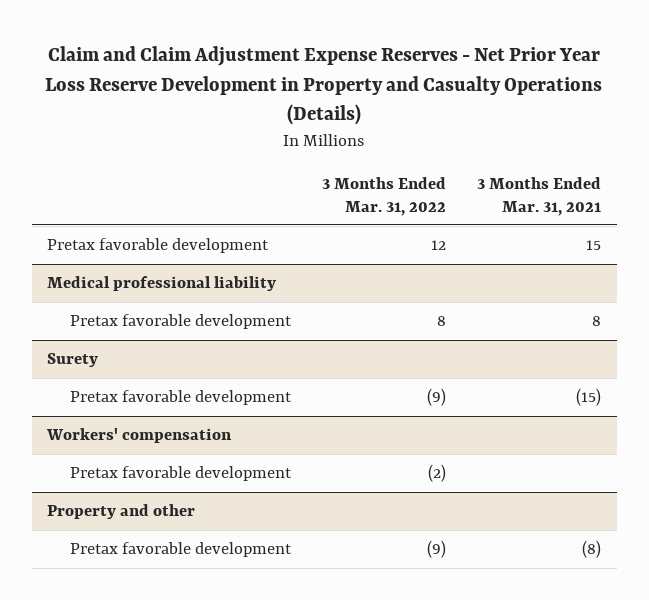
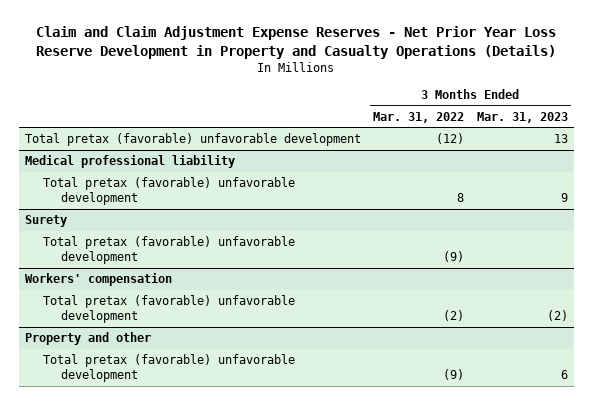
[477,177,602,216] 3 Months Ended Mar. 31, 2021 -> none
none -> [476,111,568,123] Mar. 31, 2023
[47,238,270,254] Pretax favorable development -> [25,133,362,147] Total pretax (favorable) unfavorable development
[430,240,446,251] 12 -> [436,133,465,145] (12)
[69,314,292,330] Pretax favorable development -> [42,177,295,206] Total pretax (favorable) unfavorable development
[69,390,292,406] Pretax favorable development -> [42,236,295,265] Total pretax (favorable) unfavorable development
[69,466,292,482] Pretax favorable development -> [42,295,295,324] Total pretax (favorable) unfavorable development
[69,542,292,558] Pretax favorable development -> [42,354,295,383] Total pretax (favorable) unfavorable development

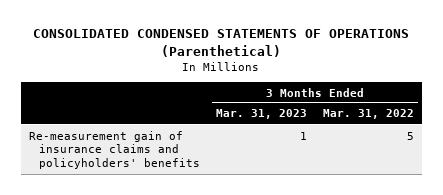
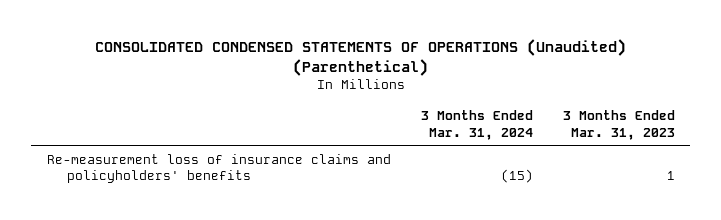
[33,29,410,57] CONSOLIDATED CONDENSED STATEMENTS OF OPERATIONS (Parenthetical) -> [94,38,626,76] CONSOLIDATED CONDENSED STATEMENTS OF OPERATIONS (Unaudited) (Parenthetical)
[322,109,414,120] Mar. 31, 2022 -> none
none -> [420,110,533,140] 3 Months Ended Mar. 31, 2024
[29,130,200,170] Re-measurement gain of insurance claims and policyholders' benefits -> [46,153,391,184] Re-measurement loss of insurance claims and policyholders' benefits

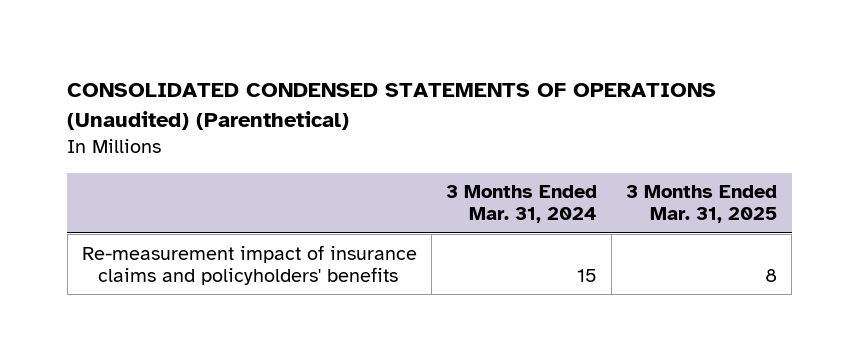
[562,110,675,140] 3 Months Ended Mar. 31, 2023 -> none
none -> [626,185,778,224] 3 Months Ended Mar. 31, 2025
[46,153,391,184] Re-measurement loss of insurance claims and policyholders' benefits -> [81,244,417,285] Re-measurement impact of insurance claims and policyholders' benefits
[500,169,533,184] (15) -> [576,268,597,282] 15

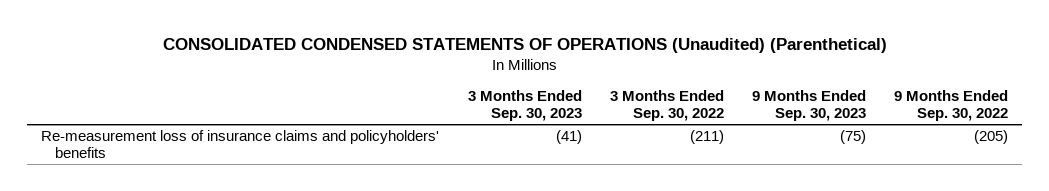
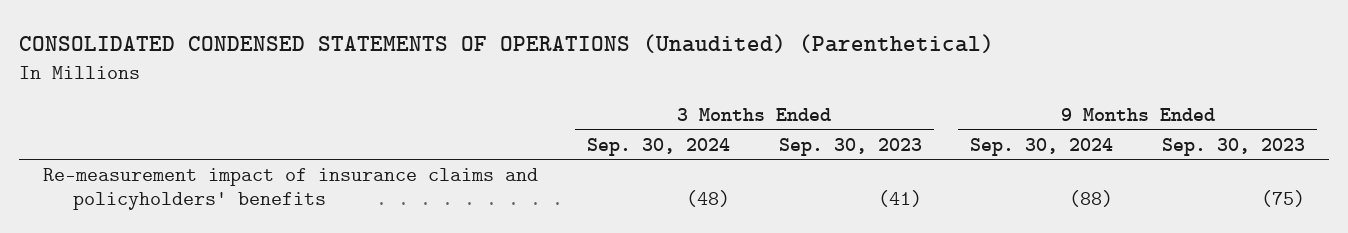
[609,90,724,122] 3 Months Ended Sep. 30, 2022 -> none
[894,90,1009,122] 9 Months Ended Sep. 30, 2022 -> none
none -> [587,137,731,156] Sep. 30, 2024
none -> [970,137,1114,156] Sep. 30, 2024
[41,130,440,159] Re-measurement loss of insurance claims and policyholders' benefits -> [43,168,539,211] Re-measurement impact of insurance claims and policyholders' benefits

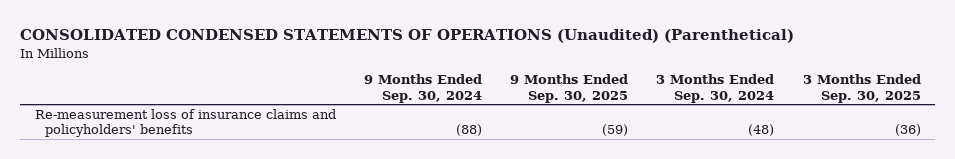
[778,137,922,156] Sep. 30, 2023 -> none
[1161,137,1305,156] Sep. 30, 2023 -> none
none -> [510,74,629,103] 9 Months Ended Sep. 30, 2025
none -> [802,74,921,103] 3 Months Ended Sep. 30, 2025
[43,168,539,211] Re-measurement impact of insurance claims and policyholders' benefits -> [34,108,336,138] Re-measurement loss of insurance claims and policyholders' benefits

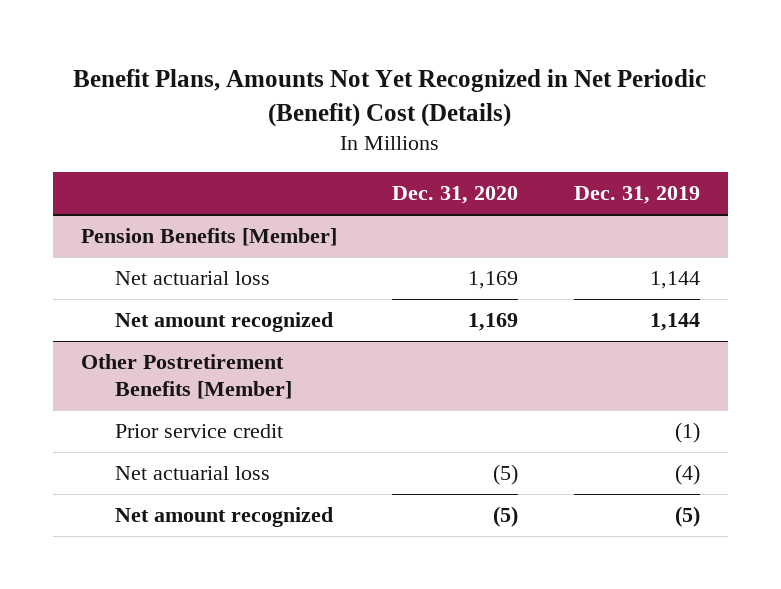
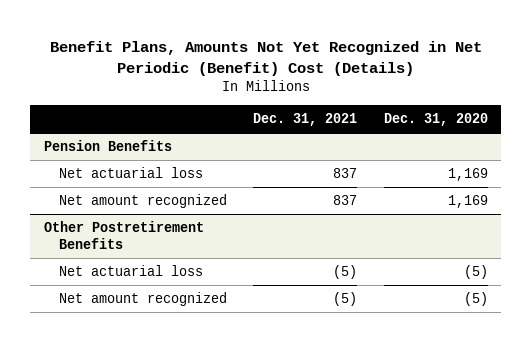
[574,186,701,205] Dec. 31, 2019 -> none
none -> [253,113,358,127] Dec. 31, 2021
[80,228,337,247] Pension Benefits [Member] -> [43,140,172,152] Pension Benefits
[114,424,283,439] Prior service credit -> none
[80,354,292,399] Other Postretirement Benefits [Member] -> [43,221,204,249] Other Postretirement Benefits

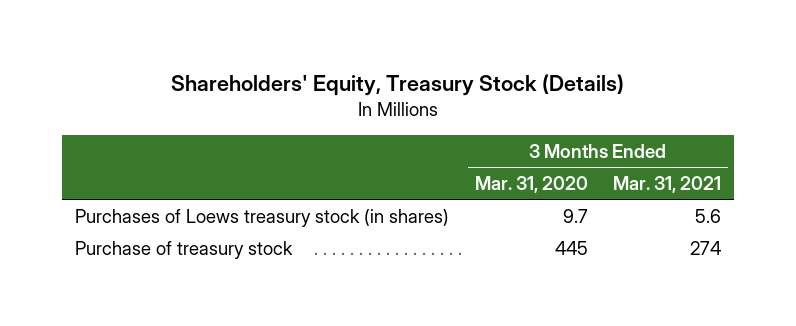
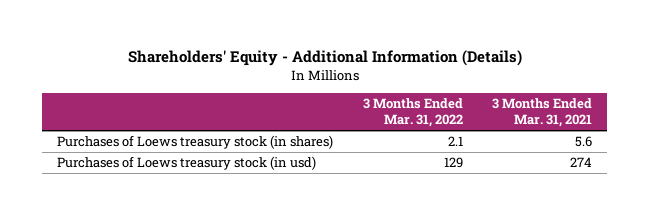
[171,74,625,97] Shareholders' Equity, Treasury Stock (Details) -> [127,50,522,67] Shareholders' Equity - Additional Information (Details)
[474,175,588,193] Mar. 31, 2020 -> none
none -> [362,98,463,128] 3 Months Ended Mar. 31, 2022
[75,240,294,259] Purchase of treasury stock -> [57,156,317,171] Purchases of Loews treasury stock (in usd)

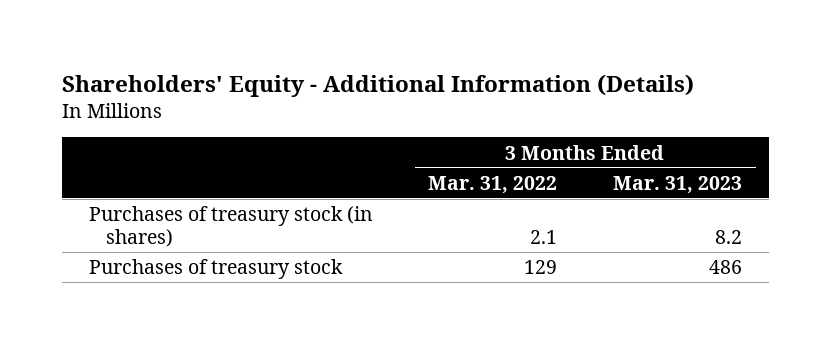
[492,98,593,128] 3 Months Ended Mar. 31, 2021 -> none
none -> [612,175,742,194] Mar. 31, 2023
[57,135,334,150] Purchases of Loews treasury stock (in shares) -> [89,206,374,248] Purchases of treasury stock (in shares)
[57,156,317,171] Purchases of Loews treasury stock (in usd) -> [89,259,344,280] Purchases of treasury stock

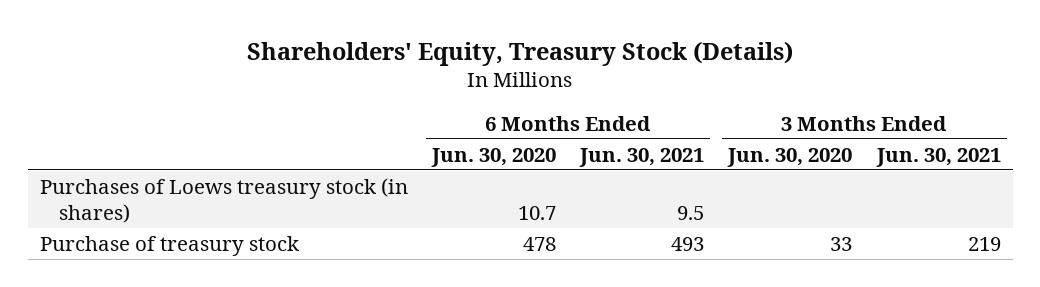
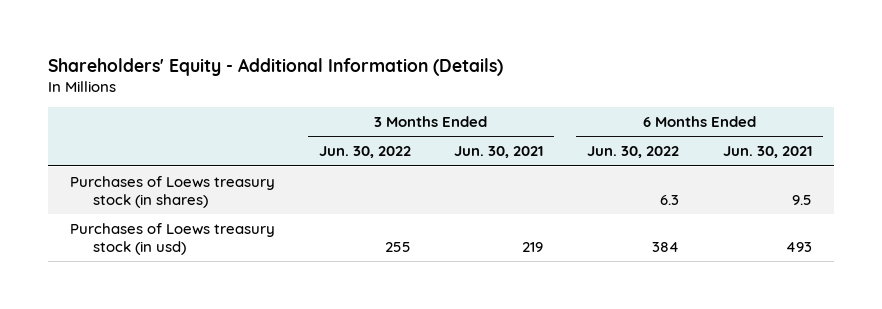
[247,40,794,66] Shareholders' Equity, Treasury Stock (Details) -> [47,57,503,76] Shareholders' Equity - Additional Information (Details)
[431,147,557,167] Jun. 30, 2020 -> none
[727,147,853,167] Jun. 30, 2020 -> none
none -> [318,146,411,159] Jun. 30, 2022
none -> [587,146,680,159] Jun. 30, 2022
[39,235,300,256] Purchase of treasury stock -> [69,222,275,255] Purchases of Loews treasury stock (in usd)

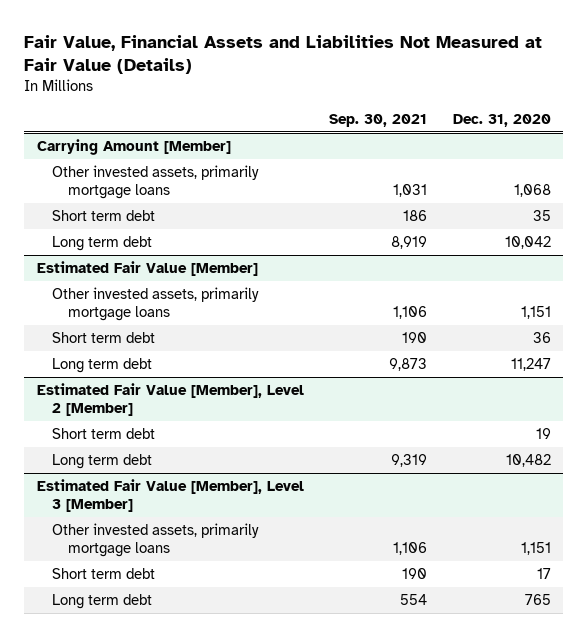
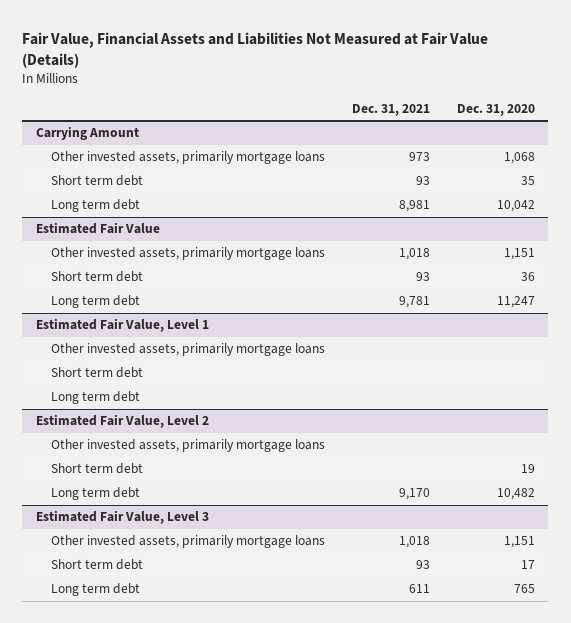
[329,114,428,128] Sep. 30, 2021 -> none
none -> [351,103,430,116] Dec. 31, 2021
[36,139,231,156] Carrying Amount [Member] -> [35,126,139,141] Carrying Amount
[36,261,258,277] Estimated Fair Value [Member] -> [35,222,160,235] Estimated Fair Value
none -> [35,318,209,333] Estimated Fair Value, Level 1
none -> [50,343,325,357] Other invested assets, primarily mortgage loans
none -> [50,367,143,379] Short term debt
none -> [50,391,140,405] Long term debt
[36,383,304,416] Estimated Fair Value [Member], Level 2 [Member] -> [35,414,209,429] Estimated Fair Value, Level 2
none -> [50,439,325,453] Other invested assets, primarily mortgage loans
[36,479,304,512] Estimated Fair Value [Member], Level 3 [Member] -> [35,510,209,525] Estimated Fair Value, Level 3

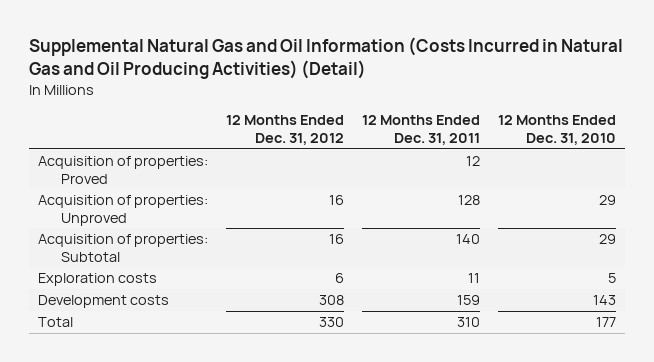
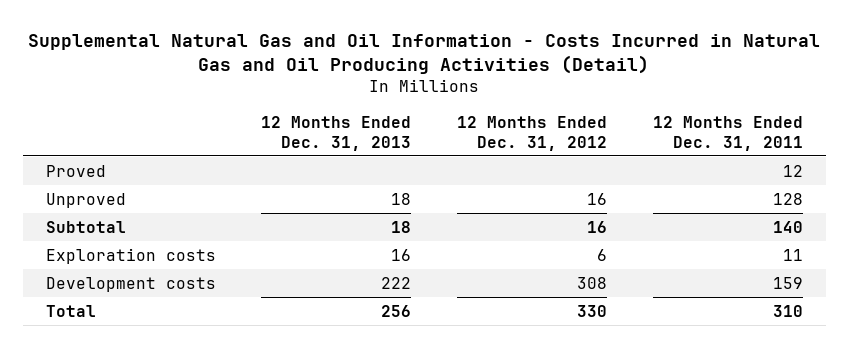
[29,37,624,79] Supplemental Natural Gas and Oil Information (Costs Incurred in Natural Gas and Oil Producing Activities) (Detail) -> [28,34,821,75] Supplemental Natural Gas and Oil Information - Costs Incurred in Natural Gas and Oil Producing Activities (Detail)
[497,115,616,146] 12 Months Ended Dec. 31, 2010 -> none
none -> [261,115,412,151] 12 Months Ended Dec. 31, 2013
[38,156,209,184] Acquisition of properties: Proved -> [45,164,106,177] Proved
[38,195,209,226] Acquisition of properties: Unproved -> [45,192,126,208] Unproved
[38,234,209,262] Acquisition of properties: Subtotal -> [45,220,126,233] Subtotal

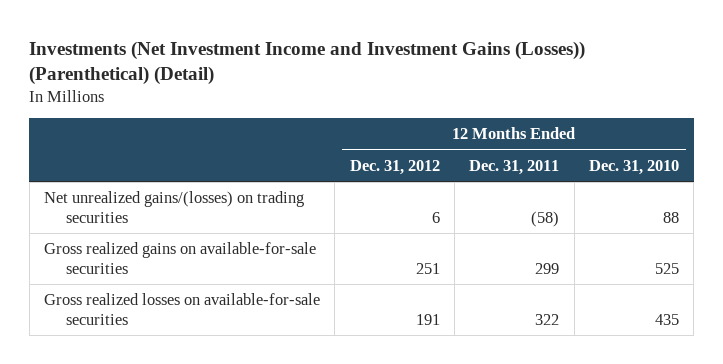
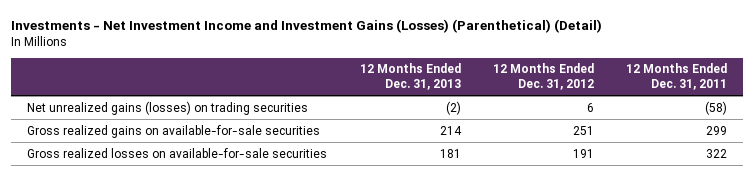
[29,40,586,85] Investments (Net Investment Income and Investment Gains (Losses)) (Parenthetical) (Detail) -> [11,18,603,33] Investments - Net Investment Income and Investment Gains (Losses) (Parenthetical) (Detail)
[588,159,679,175] Dec. 31, 2010 -> none
none -> [359,63,461,91] 12 Months Ended Dec. 31, 2013
[44,191,305,223] Net unrealized gains/(losses) on trading securities -> [27,100,309,115] Net unrealized gains (losses) on trading securities

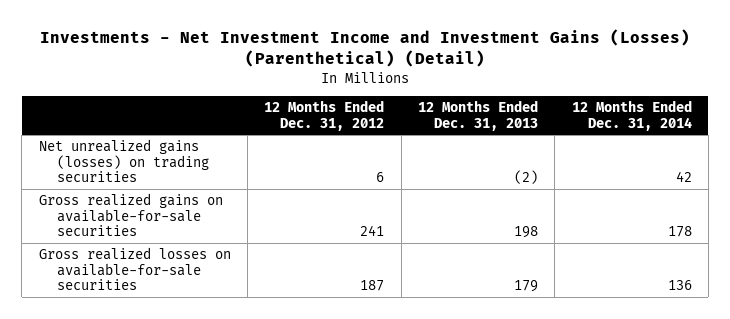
[626,63,728,91] 12 Months Ended Dec. 31, 2011 -> none
none -> [571,99,692,131] 12 Months Ended Dec. 31, 2014
[439,125,462,135] 214 -> [513,226,538,239] 198
[572,125,594,135] 251 -> [360,225,385,237] 241
[439,148,461,158] 181 -> [513,280,538,293] 179
[572,148,594,158] 191 -> [360,280,385,292] 187

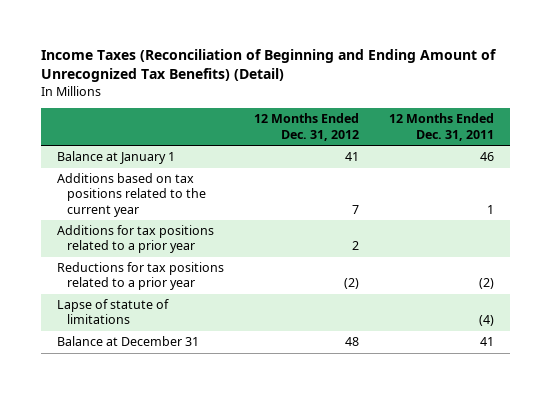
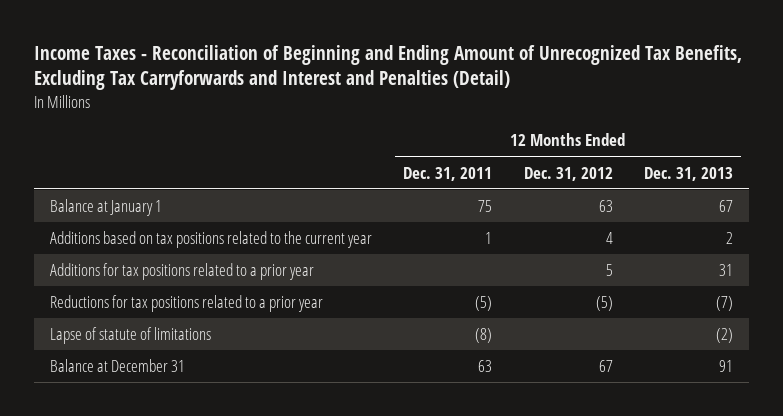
[41,49,498,83] Income Taxes (Reconciliation of Beginning and Ending Amount of Unrecognized Tax Benefits) (Detail) -> [34,44,743,91] Income Taxes - Reconciliation of Beginning and Ending Amount of Unrecognized Tax Benefits, Excluding Tax Carryforwards and Interest and Penalties (Detail)
none -> [644,166,734,181] Dec. 31, 2013
[345,152,360,162] 41 -> [598,199,613,212] 63
[480,152,495,162] 46 -> [478,199,493,212] 75
[352,204,360,214] 7 -> [605,231,613,244] 4
[352,241,360,251] 2 -> [605,263,613,276] 5
[344,278,360,290] (2) -> [595,295,613,311] (5)
[479,278,495,290] (2) -> [475,295,493,311] (5)
[479,315,495,327] (4) -> [475,327,493,343] (8)
[345,337,360,347] 48 -> [598,359,613,372] 67
[480,337,495,347] 41 -> [478,359,493,372] 63

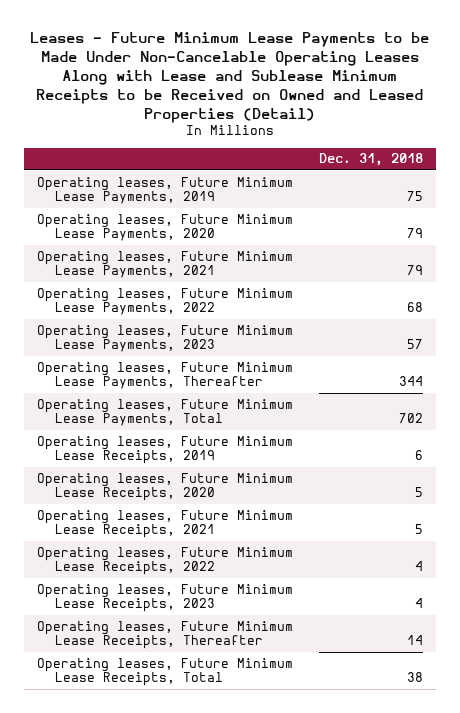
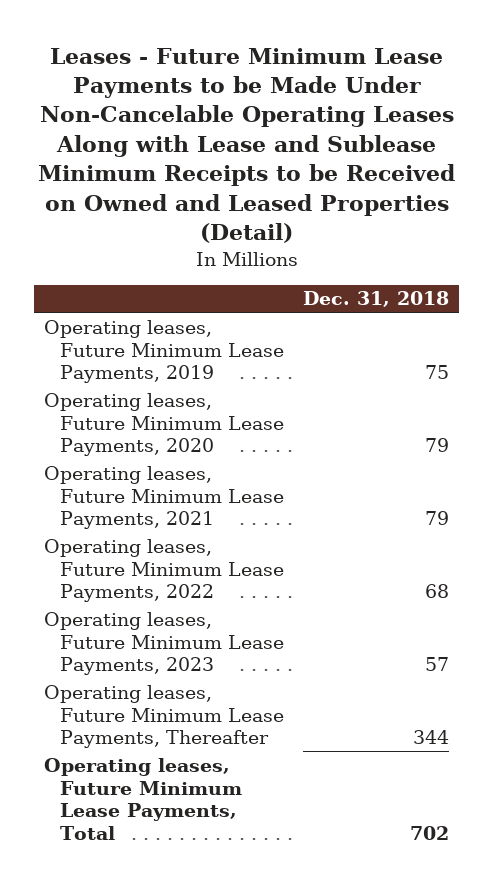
[36,435,293,465] Operating leases, Future Minimum Lease Receipts, 2019 -> none
[36,472,293,502] Operating leases, Future Minimum Lease Receipts, 2020 -> none
[36,509,293,539] Operating leases, Future Minimum Lease Receipts, 2021 -> none
[36,546,293,576] Operating leases, Future Minimum Lease Receipts, 2022 -> none
[36,583,293,613] Operating leases, Future Minimum Lease Receipts, 2023 -> none
[36,620,293,650] Operating leases, Future Minimum Lease Receipts, Thereafter -> none
[36,657,293,687] Operating leases, Future Minimum Lease Receipts, Total -> none

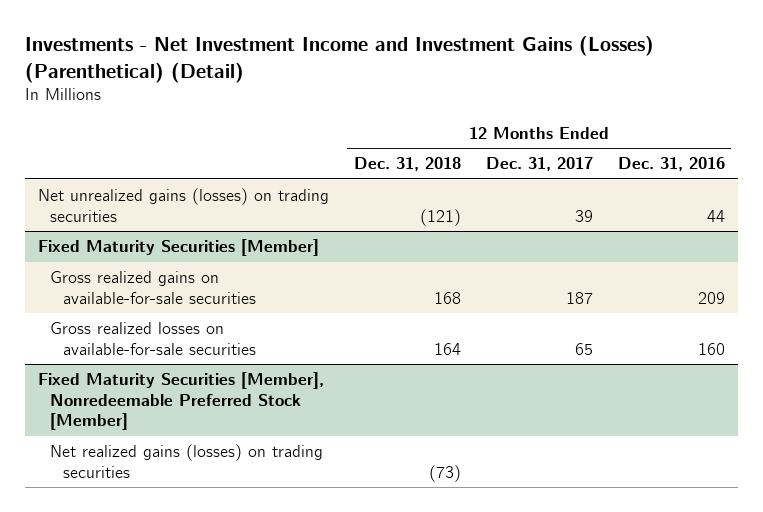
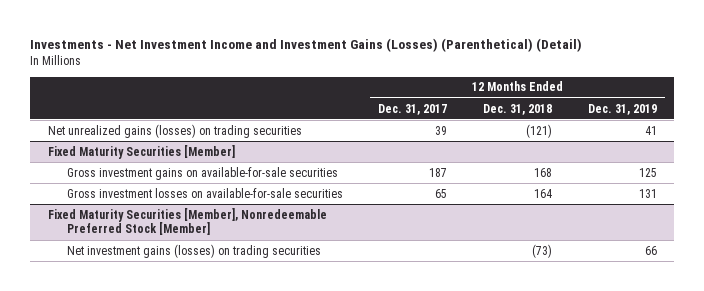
[618,157,726,172] Dec. 31, 2016 -> none
none -> [587,103,657,115] Dec. 31, 2019
[50,271,257,304] Gross realized gains on available-for-sale securities -> [66,166,338,180] Gross investment gains on available-for-sale securities
[50,322,257,355] Gross realized losses on available-for-sale securities -> [66,187,343,198] Gross investment losses on available-for-sale securities
[50,444,324,478] Net realized gains (losses) on trading securities -> [66,243,321,258] Net investment gains (losses) on trading securities

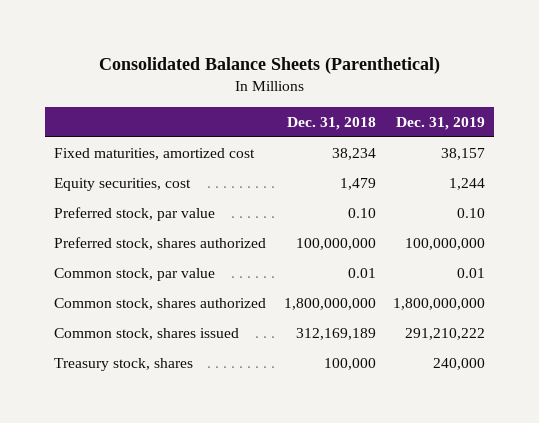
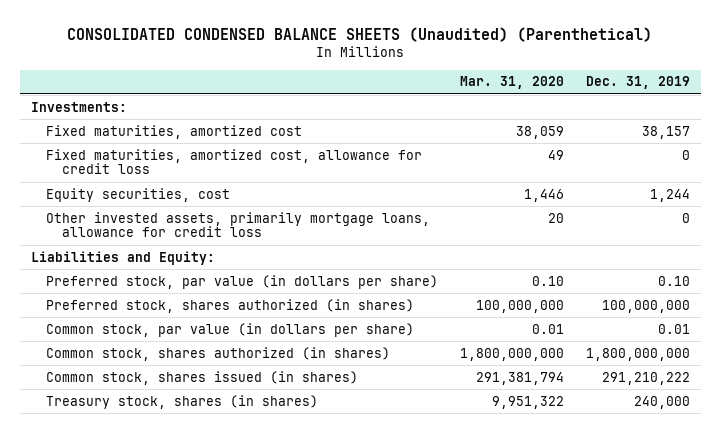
[98,56,440,74] Consolidated Balance Sheets (Parenthetical) -> [67,26,653,42] CONSOLIDATED CONDENSED BALANCE SHEETS (Unaudited) (Parenthetical)
[286,116,376,130] Dec. 31, 2018 -> none
none -> [460,76,565,90] Mar. 31, 2020
none -> [30,101,127,112] Investments:
none -> [46,148,423,175] Fixed maturities, amortized cost, allowance for credit loss
none -> [46,211,431,238] Other invested assets, primarily mortgage loans, allowance for credit loss
none -> [30,250,215,265] Liabilities and Equity:
[54,207,216,222] Preferred stock, par value -> [46,274,439,289] Preferred stock, par value (in dollars per share)
[54,237,267,251] Preferred stock, shares authorized -> [46,298,415,313] Preferred stock, shares authorized (in shares)
[54,268,216,282] Common stock, par value -> [46,322,415,337] Common stock, par value (in dollars per share)
[54,298,267,311] Common stock, shares authorized -> [46,346,391,361] Common stock, shares authorized (in shares)
[54,328,240,341] Common stock, shares issued -> [46,370,359,385] Common stock, shares issued (in shares)
[54,358,194,372] Treasury stock, shares -> [46,394,319,409] Treasury stock, shares (in shares)

